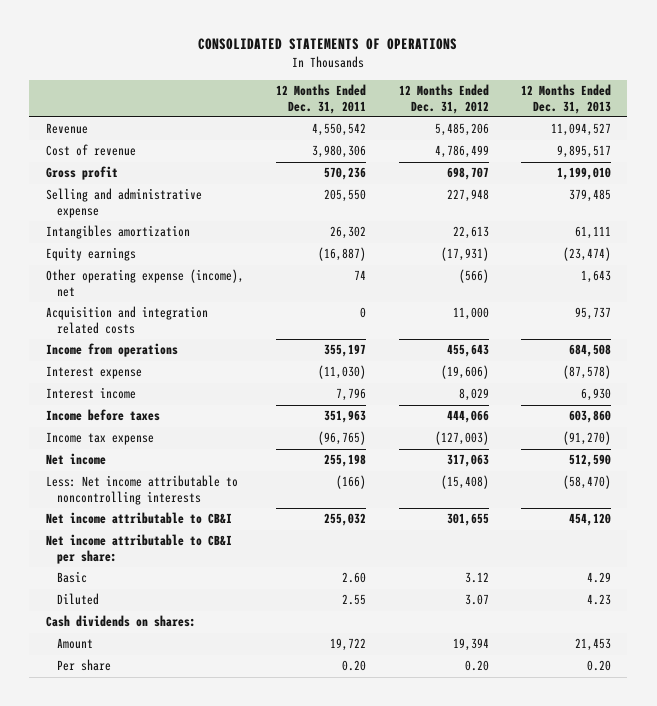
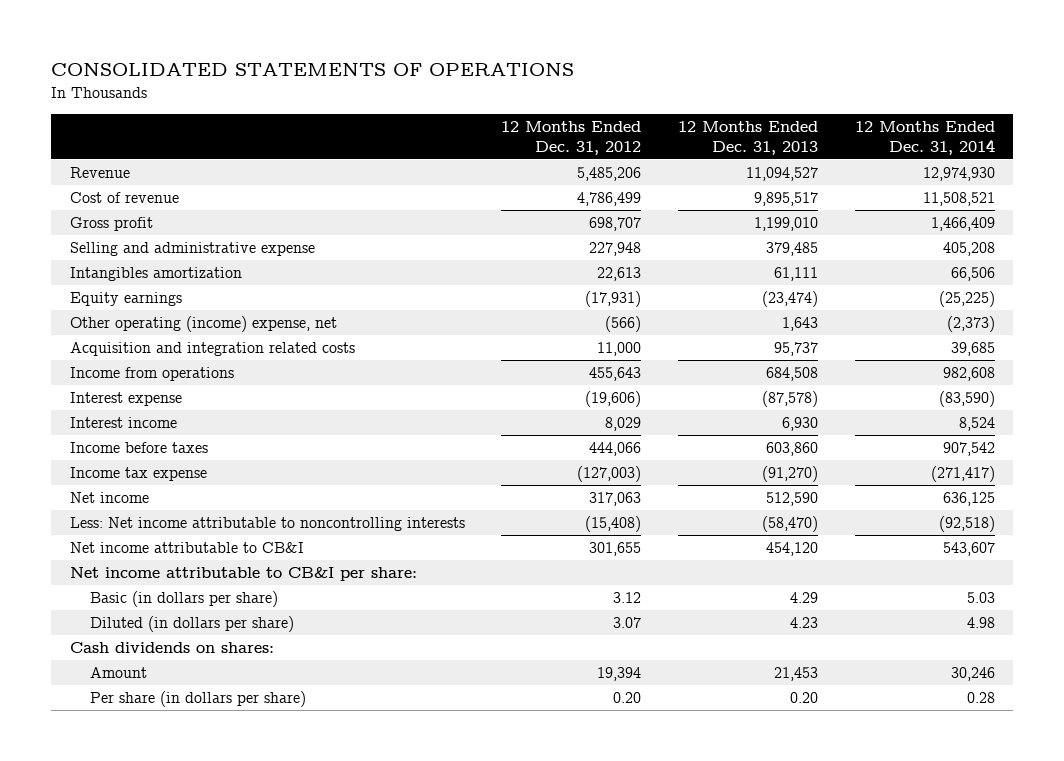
[276,84,367,114] 12 Months Ended Dec. 31, 2011 -> none
none -> [854,120,995,155] 12 Months Ended Dec. 31, 2014
[45,269,244,297] Other operating expense (income), net -> [69,316,337,333] Other operating (income) expense, net
[56,571,87,584] Basic -> [89,591,278,608] Basic (in dollars per share)
[56,593,99,606] Diluted -> [89,616,294,633] Diluted (in dollars per share)
[56,659,111,672] Per share -> [89,691,306,708] Per share (in dollars per share)

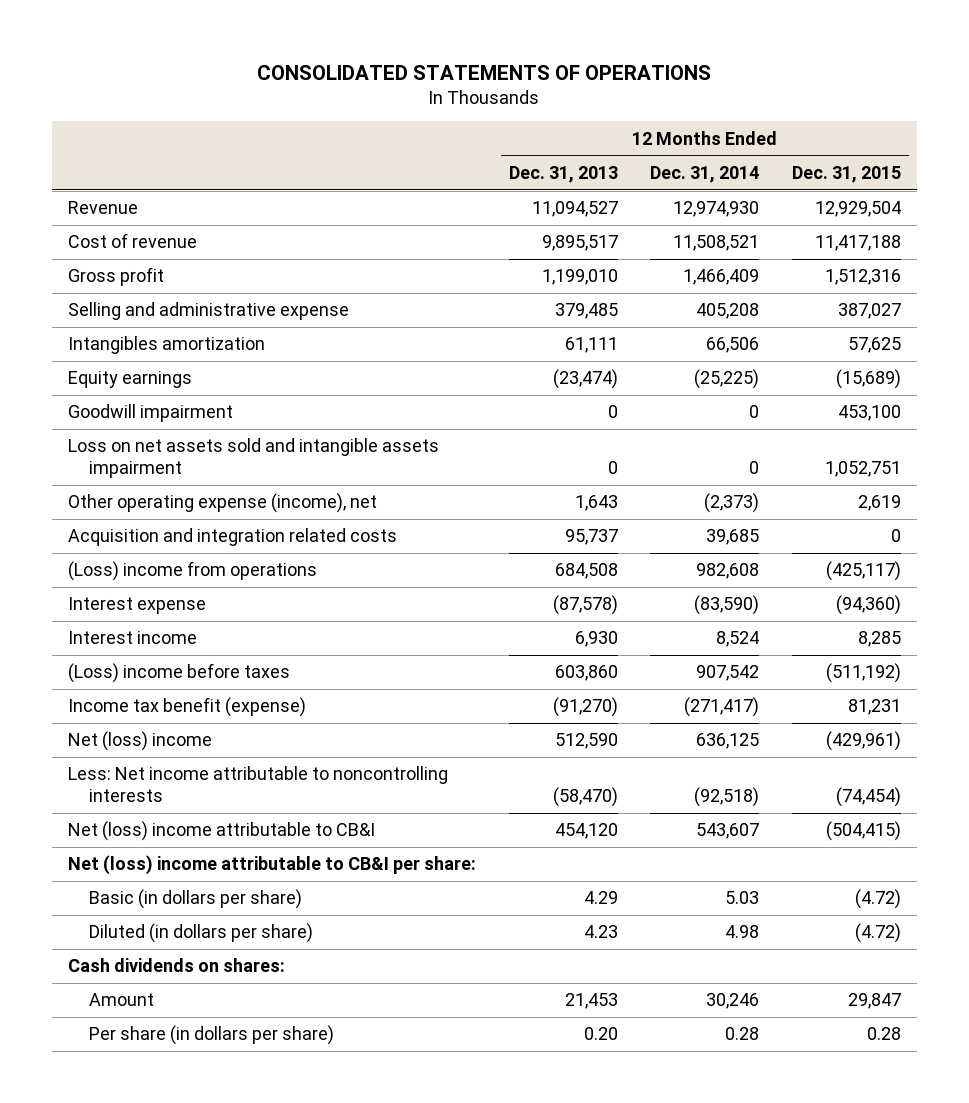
[501,120,642,155] 12 Months Ended Dec. 31, 2012 -> none
none -> [791,165,901,183] Dec. 31, 2015
none -> [68,404,234,423] Goodwill impairment
none -> [68,438,440,479] Loss on net assets sold and intangible assets impairment
[69,316,337,333] Other operating (income) expense, net -> [68,493,378,514] Other operating expense (income), net
[69,367,234,382] Income from operations -> [68,561,318,582] (Loss) income from operations
[69,442,208,454] Income before taxes -> [68,663,291,684] (Loss) income before taxes
[69,467,207,482] Income tax expense -> [68,697,307,718] Income tax benefit (expense)
[69,492,149,504] Net income -> [68,731,213,752] Net (loss) income
[69,542,304,554] Net income attributable to CB&I -> [68,821,376,842] Net (loss) income attributable to CB&I
[69,567,417,582] Net income attributable to CB&I per share: -> [68,855,477,876] Net (loss) income attributable to CB&I per share:

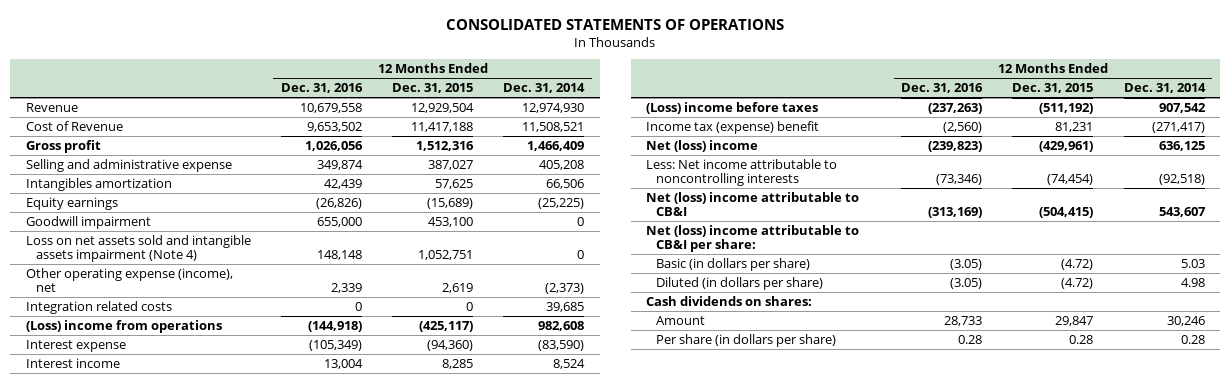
[508,165,618,183] Dec. 31, 2013 -> none
none -> [280,83,363,94] Dec. 31, 2016
[68,233,198,249] Cost of revenue -> [25,121,123,132] Cost of Revenue
[68,438,440,479] Loss on net assets sold and intangible assets impairment -> [25,235,251,263] Loss on net assets sold and intangible assets impairment (Note 4)
[68,528,398,547] Acquisition and integration related costs -> [25,301,172,315] Integration related costs
[68,697,307,718] Income tax benefit (expense) -> [645,121,819,135] Income tax (expense) benefit

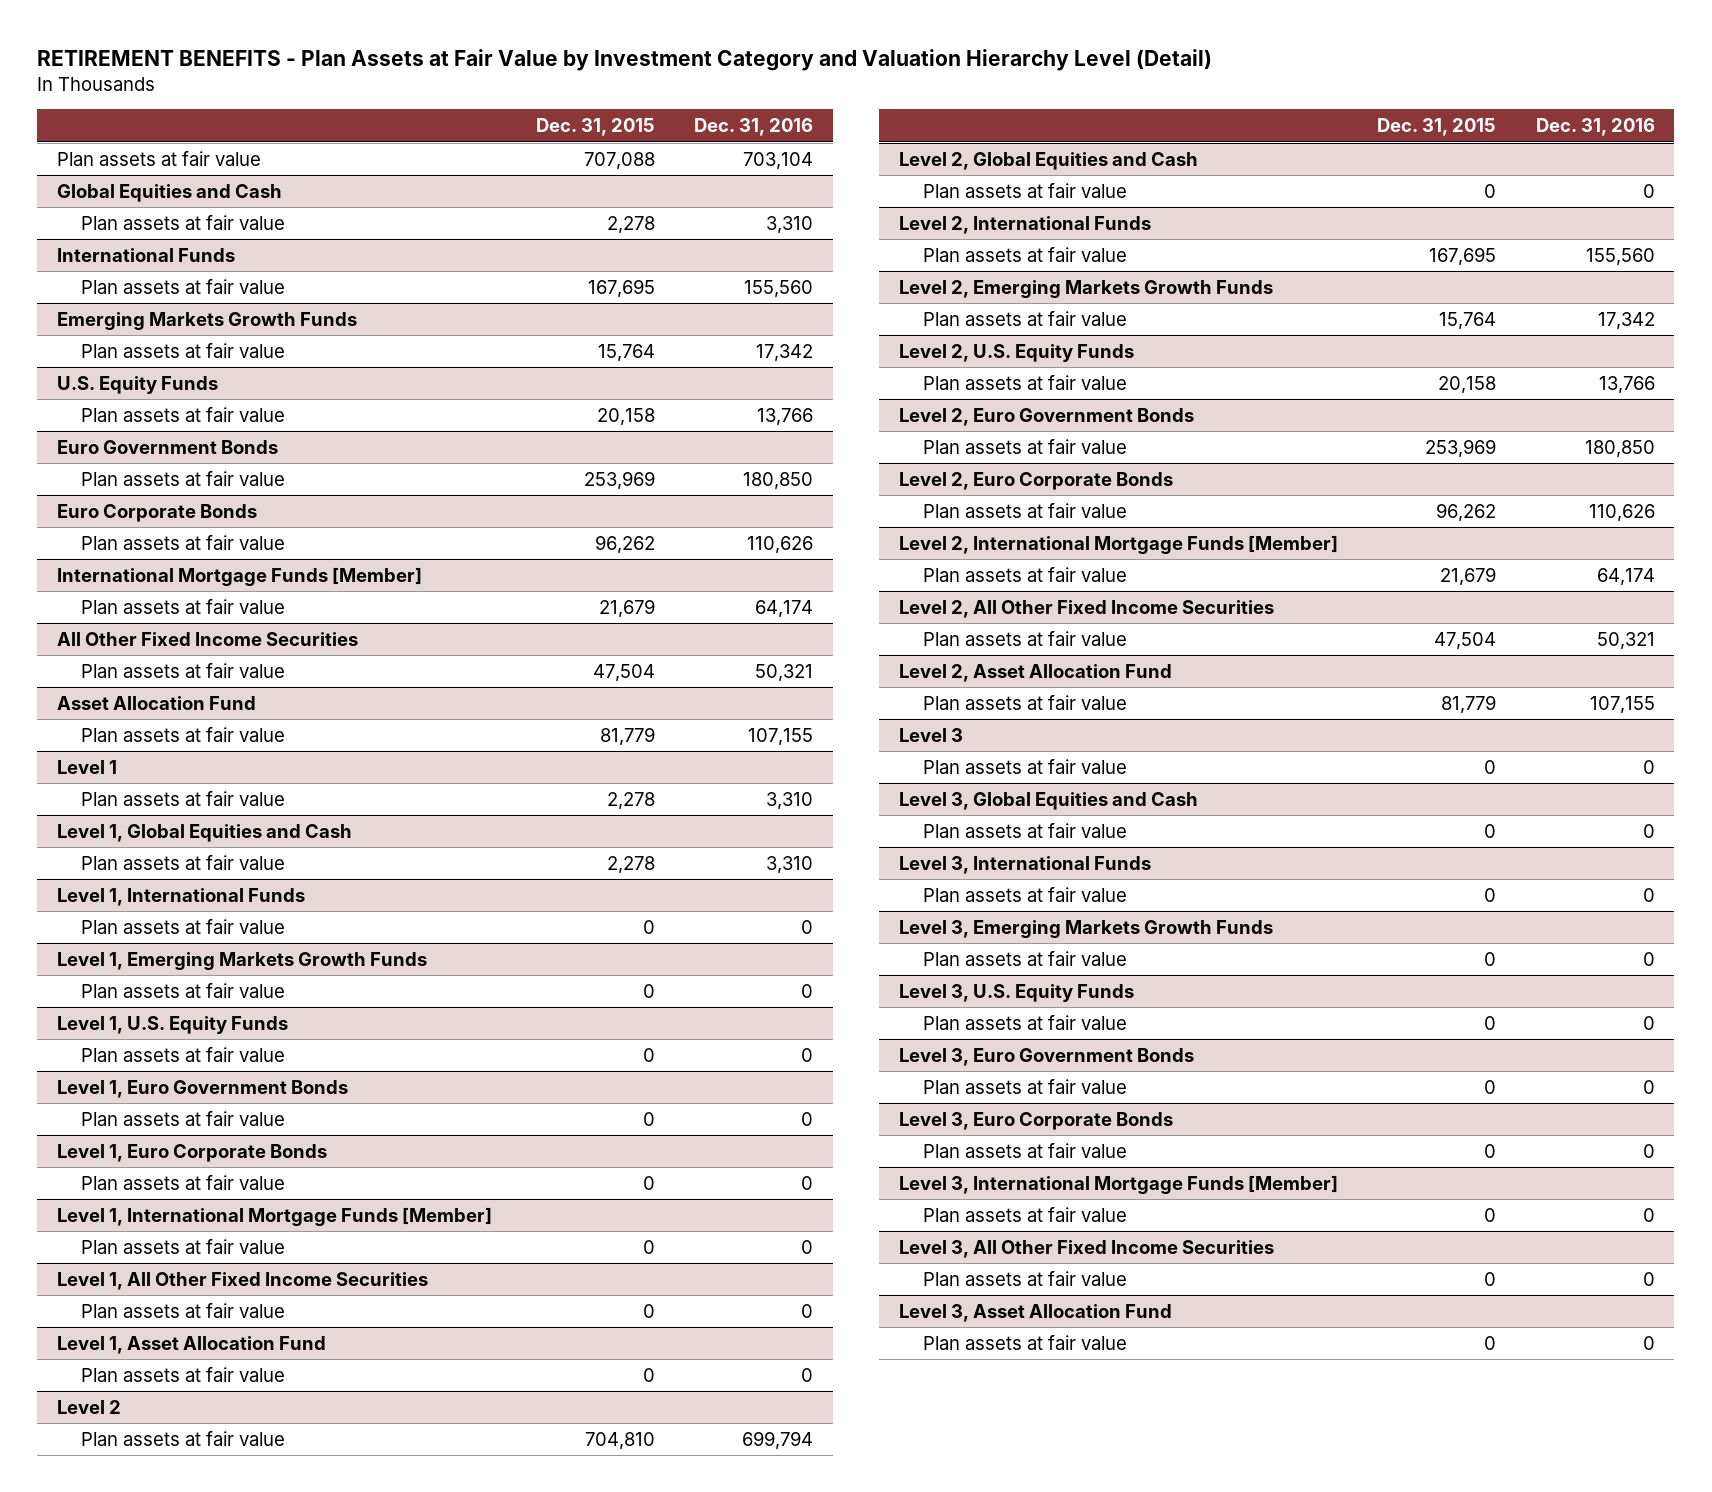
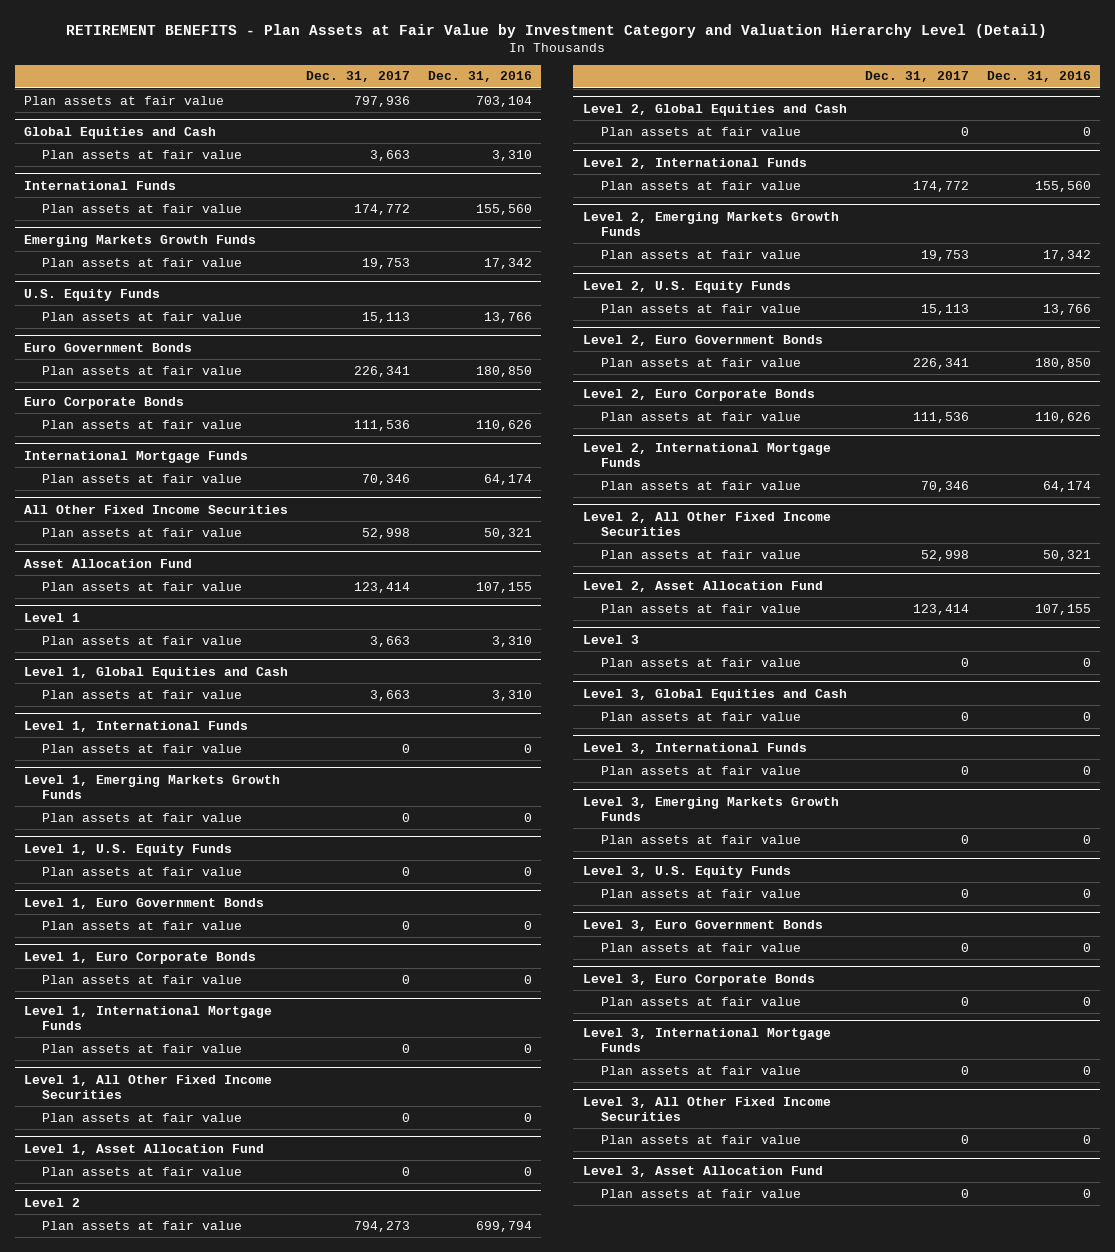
[535,118,655,137] Dec. 31, 2015 -> none
none -> [306,71,411,83] Dec. 31, 2017
[57,566,423,586] International Mortgage Funds [Member] -> [24,450,249,463] International Mortgage Funds
[57,1206,493,1226] Level 1, International Mortgage Funds [Member] -> [24,1005,273,1031] Level 1, International Mortgage Funds
[898,534,1338,554] Level 2, International Mortgage Funds [Member] -> [582,442,831,468] Level 2, International Mortgage Funds
[898,1174,1338,1194] Level 3, International Mortgage Funds [Member] -> [582,1027,831,1053] Level 3, International Mortgage Funds

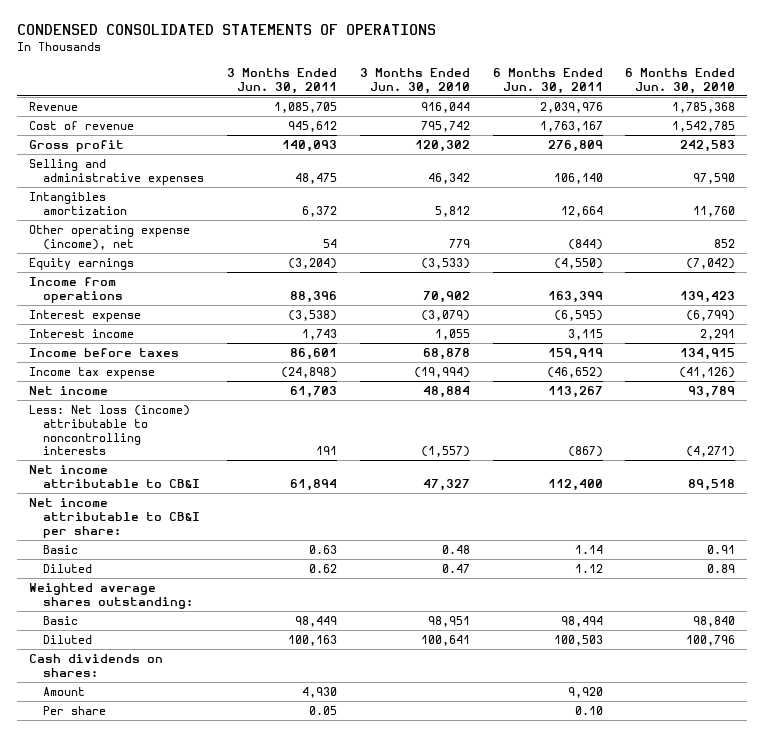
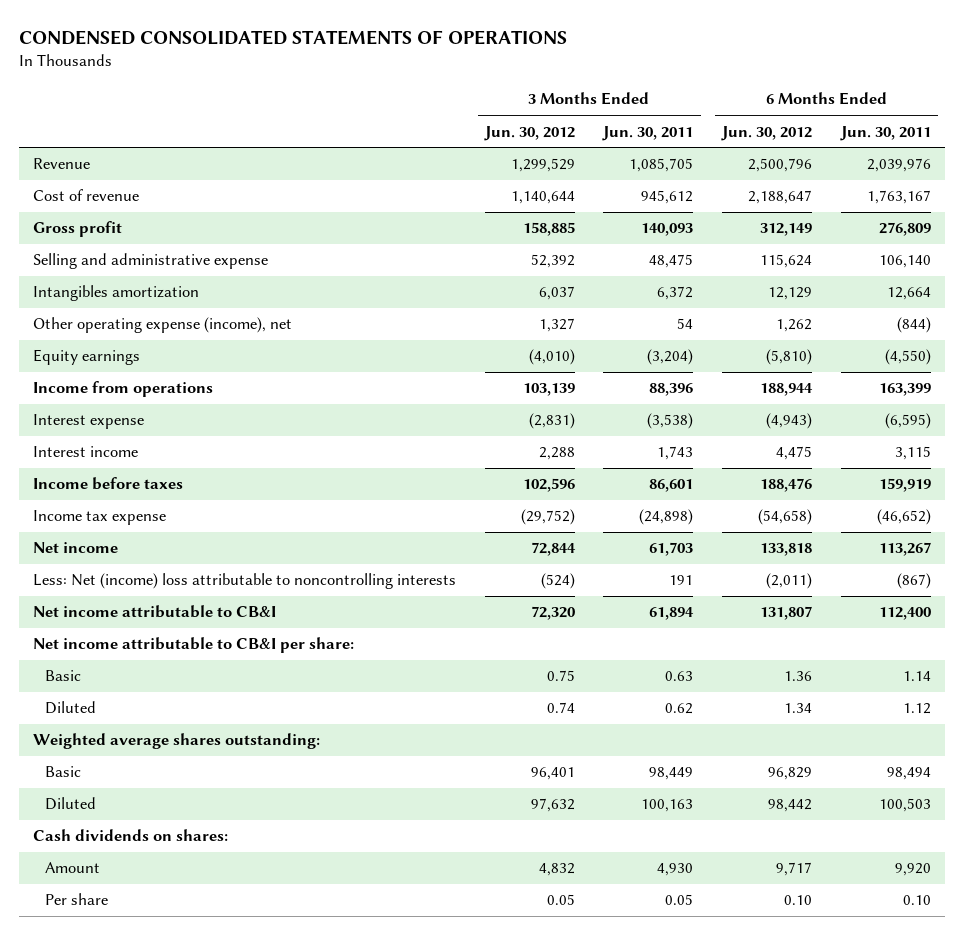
[359,67,470,94] 3 Months Ended Jun. 30, 2010 -> none
[625,67,736,94] 6 Months Ended Jun. 30, 2010 -> none
none -> [483,125,575,141] Jun. 30, 2012
none -> [721,125,813,141] Jun. 30, 2012
[28,158,204,185] Selling and administrative expenses -> [33,253,269,270] Selling and administrative expense
[28,404,190,456] Less: Net loss (income) attributable to noncontrolling interests -> [33,573,457,590] Less: Net (income) loss attributable to noncontrolling interests

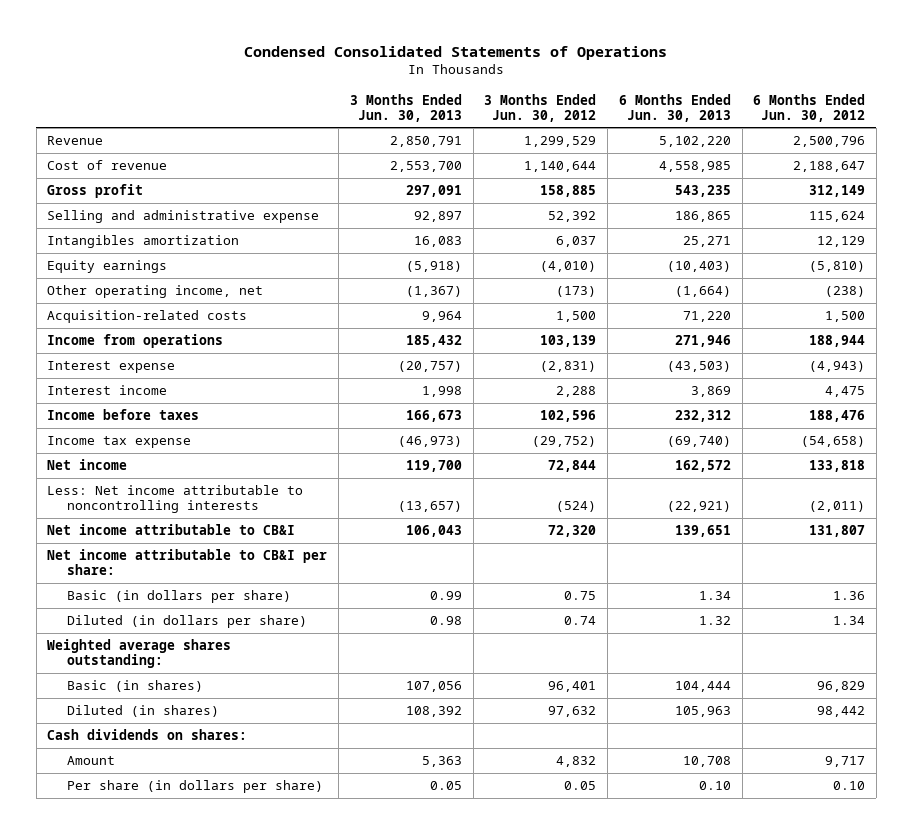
[18,30,567,46] CONDENSED CONSOLIDATED STATEMENTS OF OPERATIONS -> [244,45,668,60] Condensed Consolidated Statements of Operations
[602,125,694,141] Jun. 30, 2011 -> none
[839,125,931,141] Jun. 30, 2011 -> none
none -> [349,93,462,122] 3 Months Ended Jun. 30, 2013
none -> [618,93,731,122] 6 Months Ended Jun. 30, 2013
[33,317,293,334] Other operating expense (income), net -> none
none -> [47,285,264,299] Other operating income, net
none -> [47,310,248,324] Acquisition-related costs
[33,573,457,590] Less: Net (income) loss attributable to noncontrolling interests -> [47,485,304,514] Less: Net income attributable to noncontrolling interests
[44,670,81,682] Basic -> [67,590,292,604] Basic (in dollars per share)
[44,701,96,715] Diluted -> [67,615,308,629] Diluted (in dollars per share)
[44,766,81,778] Basic -> [67,680,204,693] Basic (in shares)
[44,797,96,811] Diluted -> [67,705,220,718] Diluted (in shares)
[44,893,108,906] Per share -> [67,780,324,794] Per share (in dollars per share)

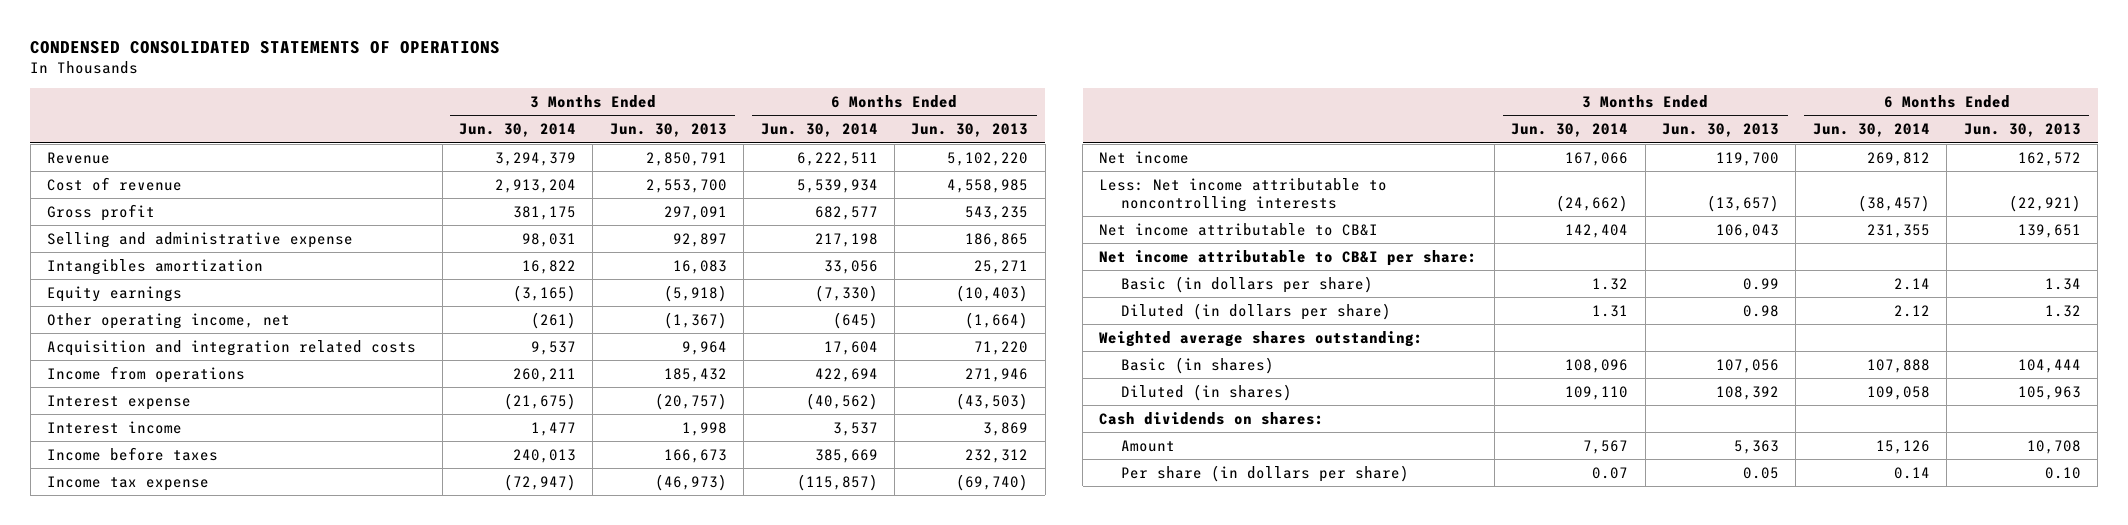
[244,45,668,60] Condensed Consolidated Statements of Operations -> [30,41,501,55] CONDENSED CONSOLIDATED STATEMENTS OF OPERATIONS
[484,93,597,122] 3 Months Ended Jun. 30, 2012 -> none
[753,93,866,122] 6 Months Ended Jun. 30, 2012 -> none
none -> [458,123,576,138] Jun. 30, 2014
none -> [760,123,878,138] Jun. 30, 2014
[47,310,248,324] Acquisition-related costs -> [47,339,417,356] Acquisition and integration related costs

